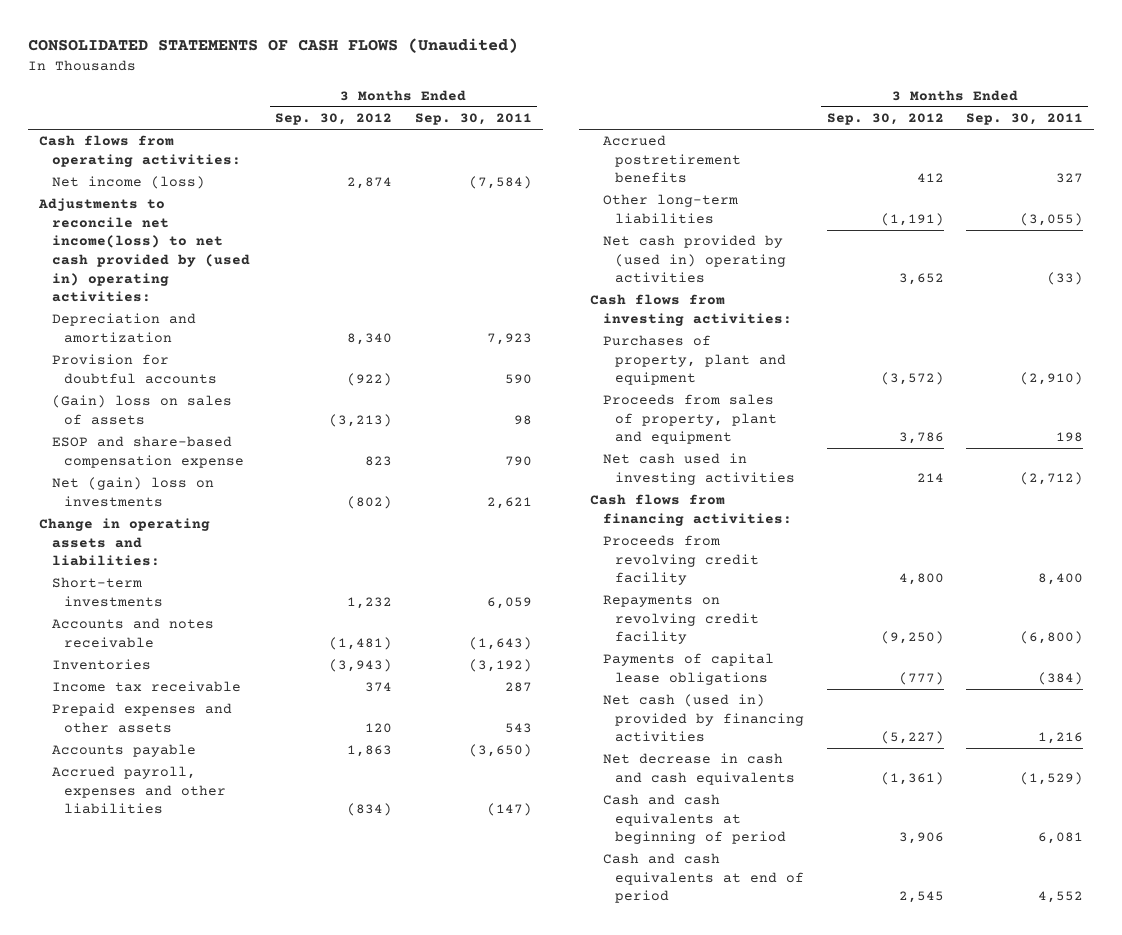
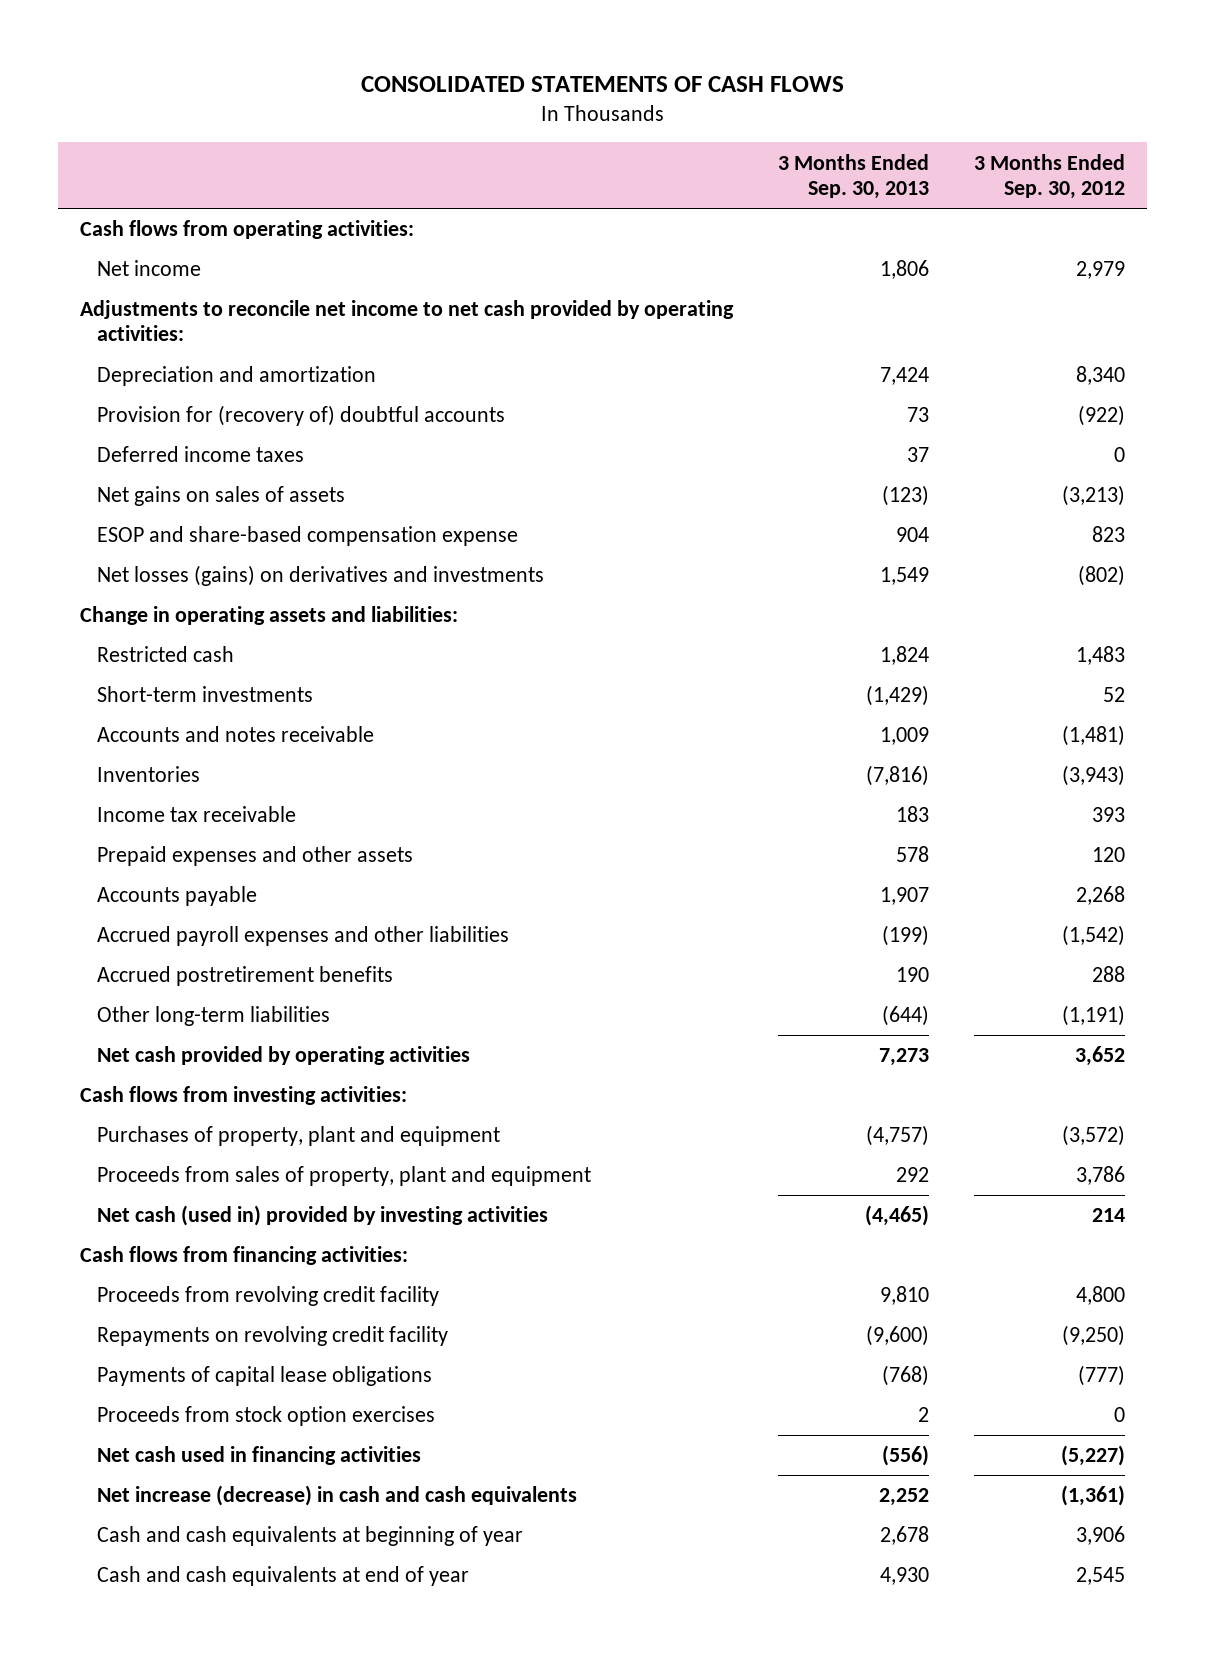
[27,38,518,54] CONSOLIDATED STATEMENTS OF CASH FLOWS (Unaudited) -> [360,75,844,92] CONSOLIDATED STATEMENTS OF CASH FLOWS
[414,113,532,126] Sep. 30, 2011 -> none
none -> [778,153,930,199] 3 Months Ended Sep. 30, 2013
[51,176,205,190] Net income (loss) -> [96,260,201,277] Net income
[347,177,393,190] 2,874 -> [1075,261,1125,280] 2,979
[37,198,250,303] Adjustments to reconcile net income(loss) to net cash provided by (used in) operating activities: -> [80,300,735,342] Adjustments to reconcile net income to net cash provided by operating activities:
[51,354,218,384] Provision for doubtful accounts -> [96,405,505,427] Provision for (recovery of) doubtful accounts
none -> [96,446,304,463] Deferred income taxes
[51,395,232,425] (Gain) loss on sales of assets -> [96,486,345,507] Net gains on sales of assets
[51,477,214,507] Net (gain) loss on investments -> [96,565,544,587] Net losses (gains) on derivatives and investments
none -> [96,646,234,663] Restricted cash
[347,596,393,609] 1,232 -> [1102,687,1125,703] 52
[365,682,393,693] 374 -> [1091,807,1125,823] 393
[347,745,393,758] 1,863 -> [1075,886,1125,906] 2,268
[51,766,227,815] Accrued payroll, expenses and other liabilities -> [96,926,509,947] Accrued payroll expenses and other liabilities
[347,803,393,817] (834) -> [1061,925,1125,947] (1,542)
[916,173,944,183] 412 -> [1091,966,1125,983] 288
[602,235,787,284] Net cash provided by (used in) operating activities -> [96,1046,470,1066] Net cash provided by operating activities
[602,453,796,485] Net cash used in investing activities -> [96,1205,548,1227] Net cash (used in) provided by investing activities
none -> [96,1406,435,1427] Proceeds from stock option exercises
[602,694,805,743] Net cash (used in) provided by financing activities -> [96,1446,421,1466] Net cash used in financing activities
[602,753,796,785] Net decrease in cash and cash equivalents -> [96,1485,577,1507] Net increase (decrease) in cash and cash equivalents
[602,794,787,845] Cash and cash equivalents at beginning of period -> [96,1526,523,1547] Cash and cash equivalents at beginning of year
[602,853,805,904] Cash and cash equivalents at end of period -> [96,1566,469,1587] Cash and cash equivalents at end of year

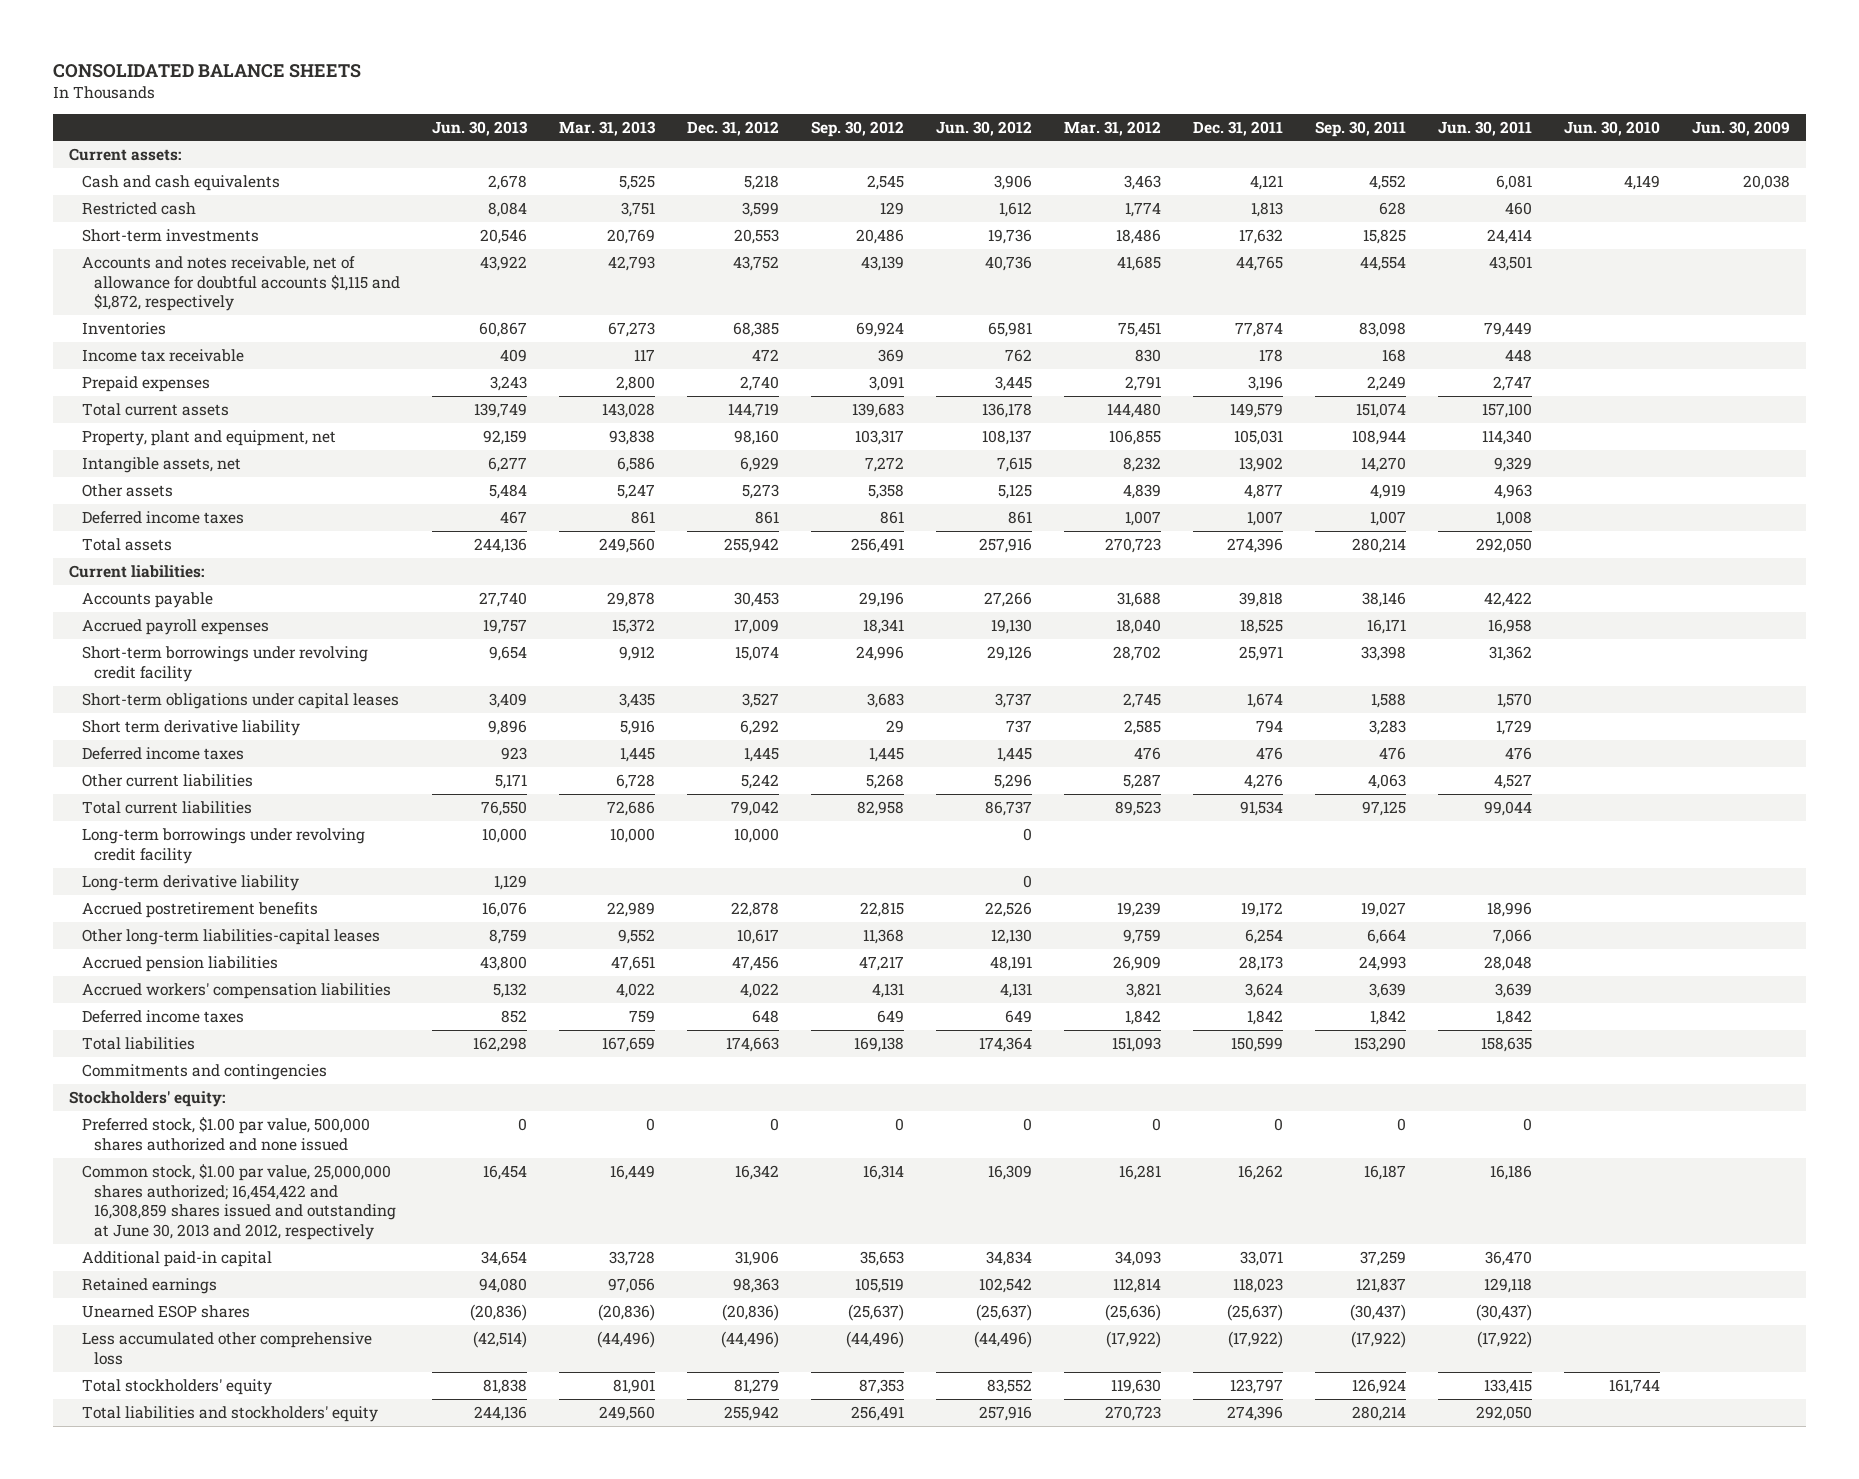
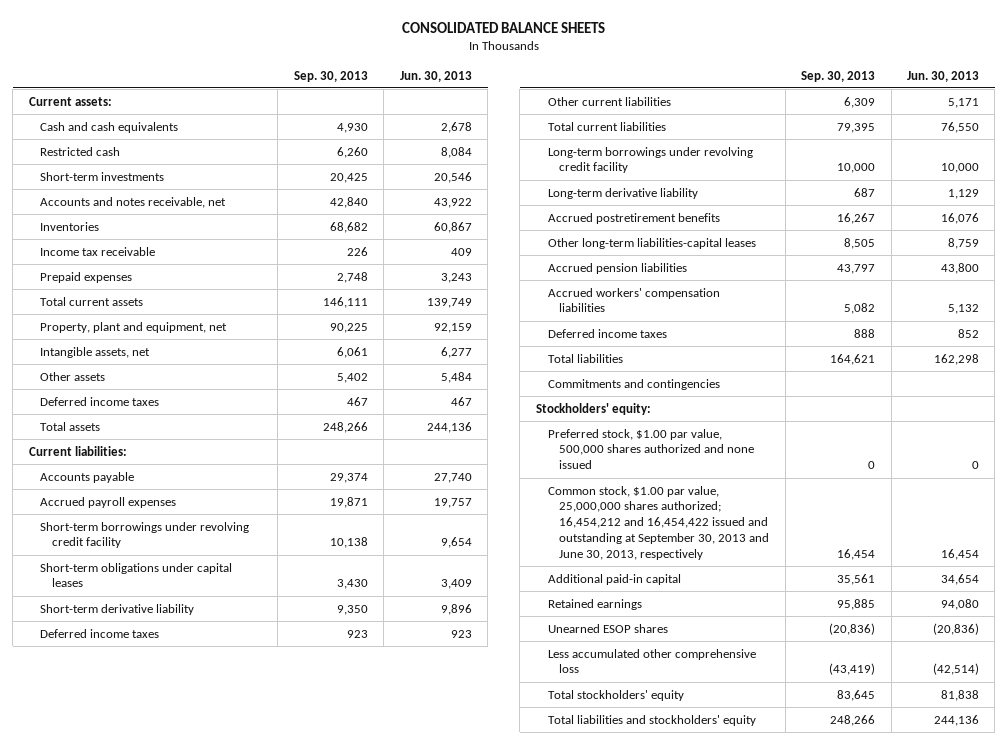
[558,120,656,136] Mar. 31, 2013 -> none
[686,120,779,136] Dec. 31, 2012 -> none
[810,120,904,137] Sep. 30, 2012 -> none
[935,120,1032,136] Jun. 30, 2012 -> none
[1063,120,1161,136] Mar. 31, 2012 -> none
[1192,120,1283,136] Dec. 31, 2011 -> none
[1314,120,1406,137] Sep. 30, 2011 -> none
[1437,120,1532,136] Jun. 30, 2011 -> none
[1563,120,1660,136] Jun. 30, 2010 -> none
[1692,120,1791,136] Jun. 30, 2009 -> none
none -> [293,70,368,82] Sep. 30, 2013
[81,255,400,312] Accounts and notes receivable, net of allowance for doubtful accounts $1,115 and $1,872, respectively -> [40,196,227,208] Accounts and notes receivable, net
[81,719,300,736] Short term derivative liability -> [40,603,195,615] Short-term derivative liability
[81,1163,396,1241] Common stock, $1.00 par value, 25,000,000 shares authorized; 16,454,422 and 16,308,859 shares issued and outstanding at June 30, 2013 and 2012, respectively -> [547,485,770,561] Common stock, $1.00 par value, 25,000,000 shares authorized; 16,454,212 and 16,454,422 issued and outstanding at September 30, 2013 and June 30, 2013, respectively

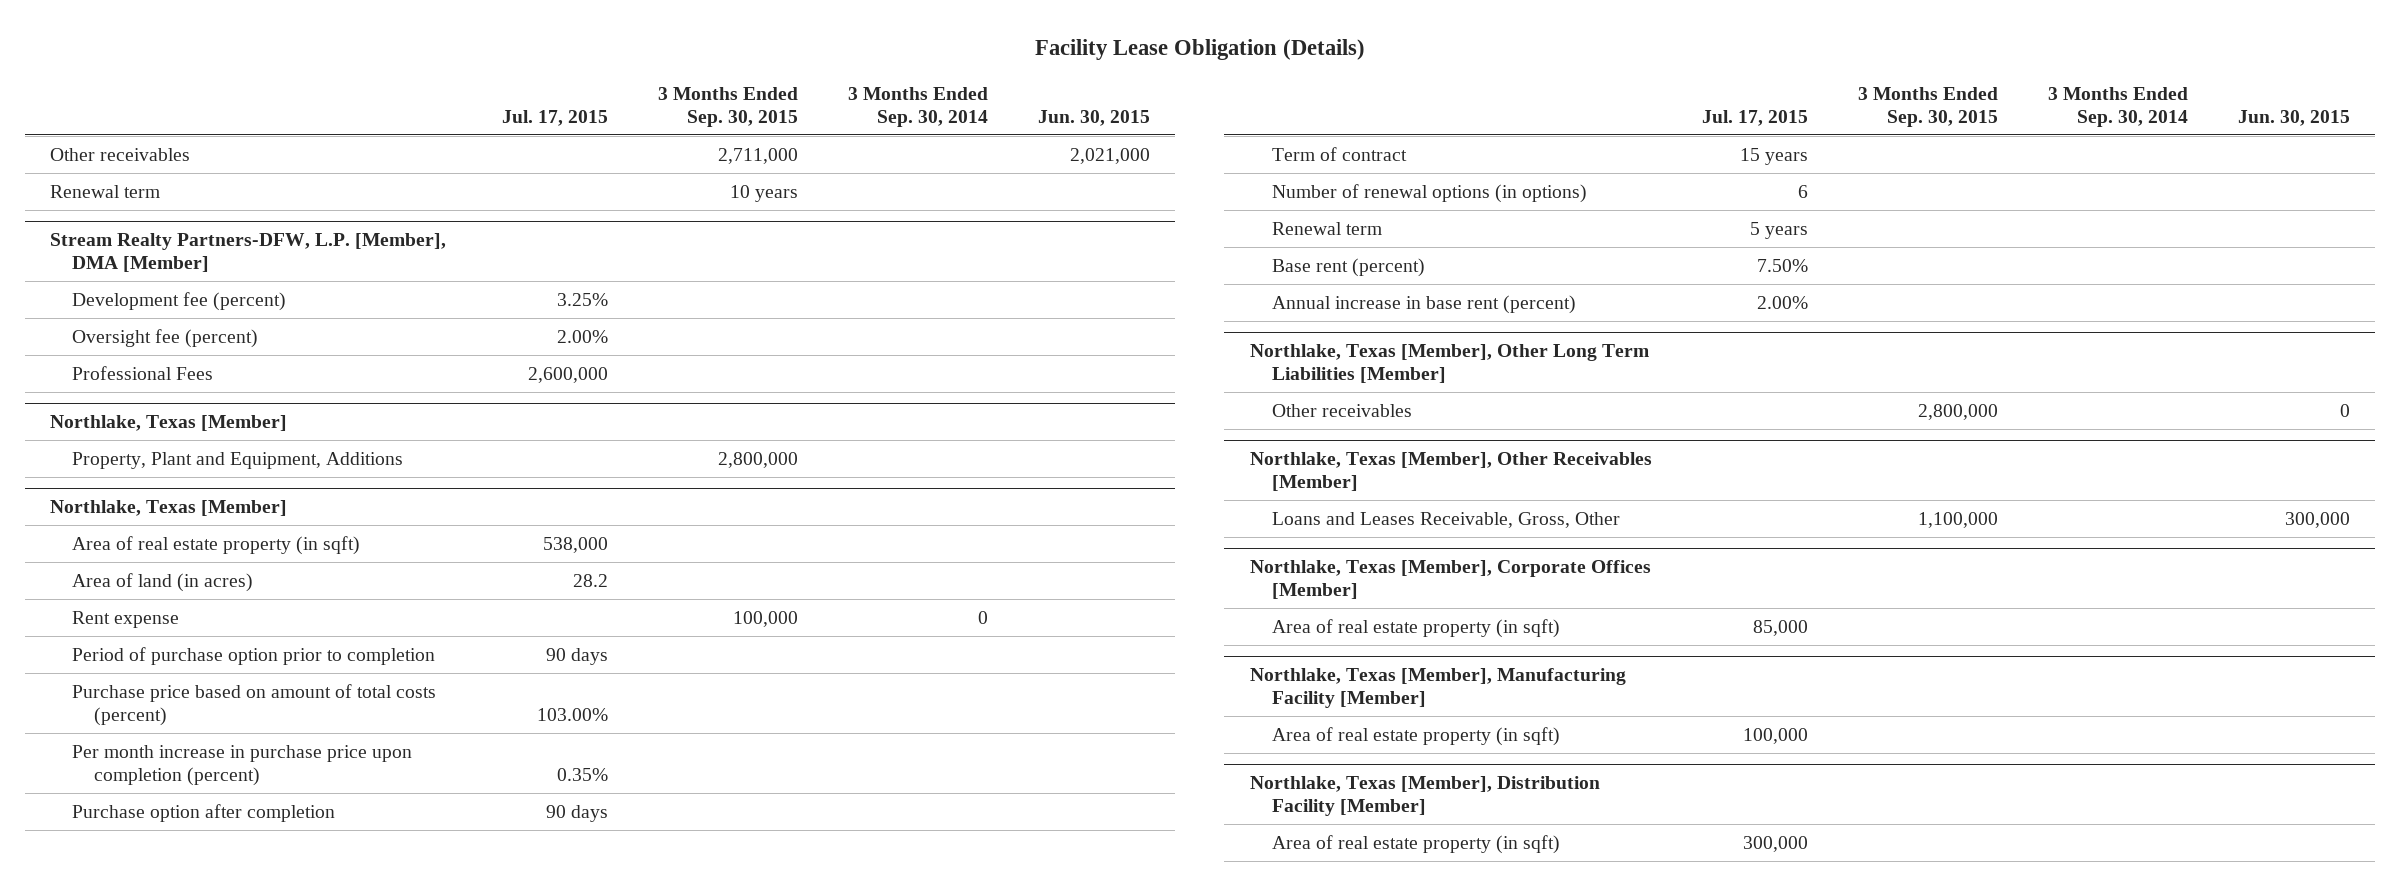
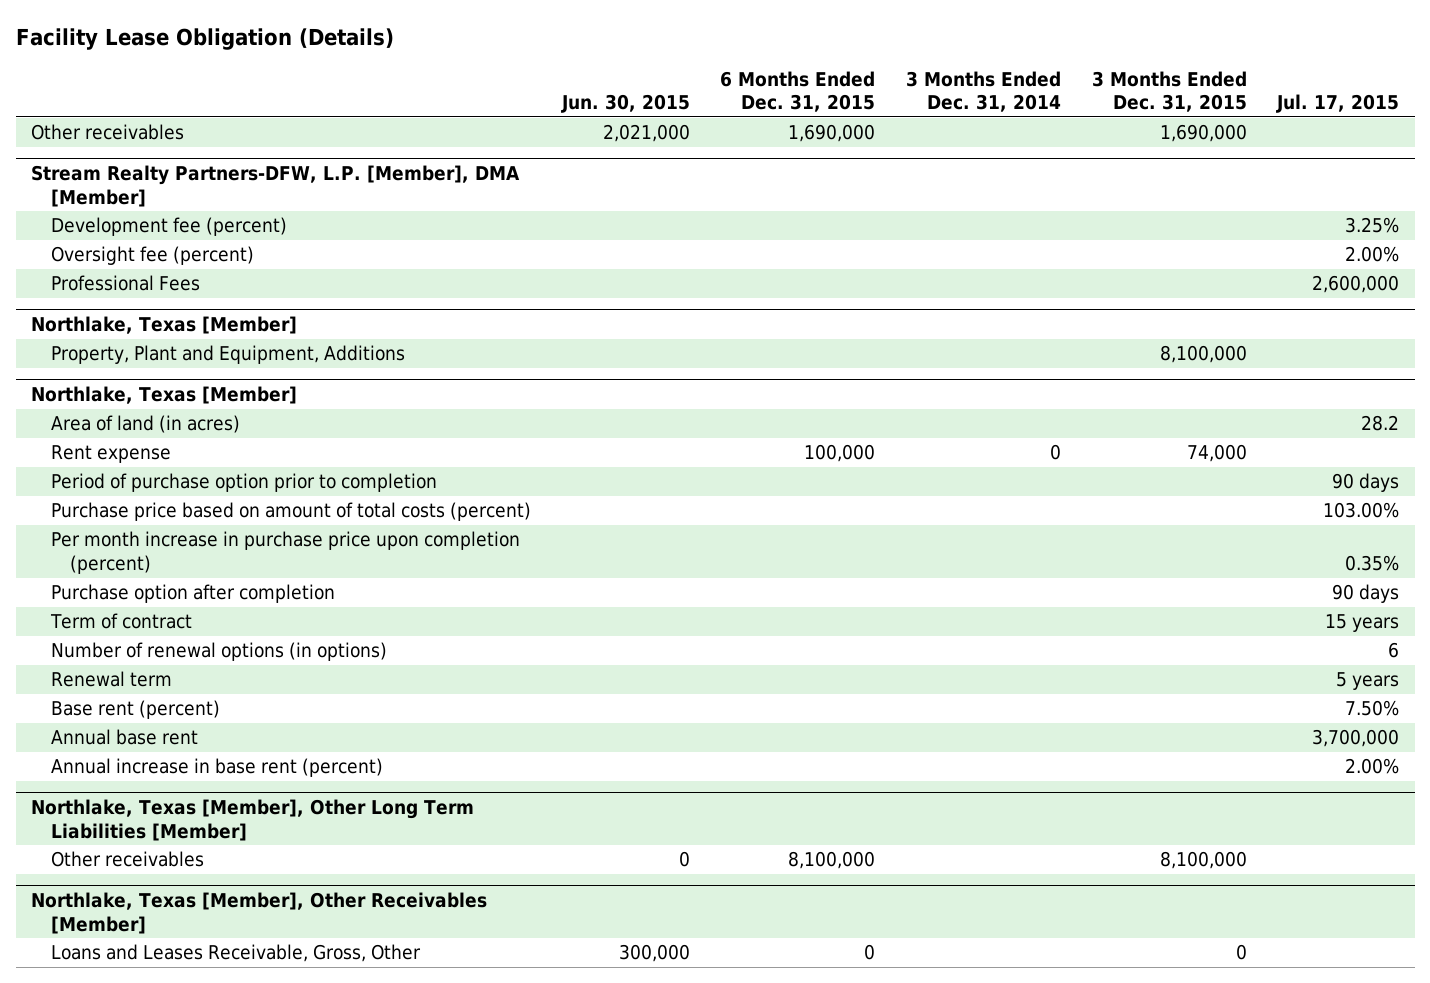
[658,86,799,127] 3 Months Ended Sep. 30, 2015 -> none
[848,86,989,127] 3 Months Ended Sep. 30, 2014 -> none
none -> [720,70,876,113] 6 Months Ended Dec. 31, 2015
none -> [905,70,1061,113] 3 Months Ended Dec. 31, 2014
none -> [1091,70,1247,113] 3 Months Ended Dec. 31, 2015
[50,184,161,198] Renewal term -> none
[72,535,361,555] Area of real estate property (in sqft) -> none
none -> [50,729,198,746] Annual base rent
[1249,560,1651,600] Northlake, Texas [Member], Corporate Offices [Member] -> none
[1271,618,1560,638] Area of real estate property (in sqft) -> none
[1249,668,1626,709] Northlake, Texas [Member], Manufacturing Facility [Member] -> none
[1271,726,1560,746] Area of real estate property (in sqft) -> none
[1249,776,1600,817] Northlake, Texas [Member], Distribution Facility [Member] -> none
[1271,834,1560,854] Area of real estate property (in sqft) -> none

